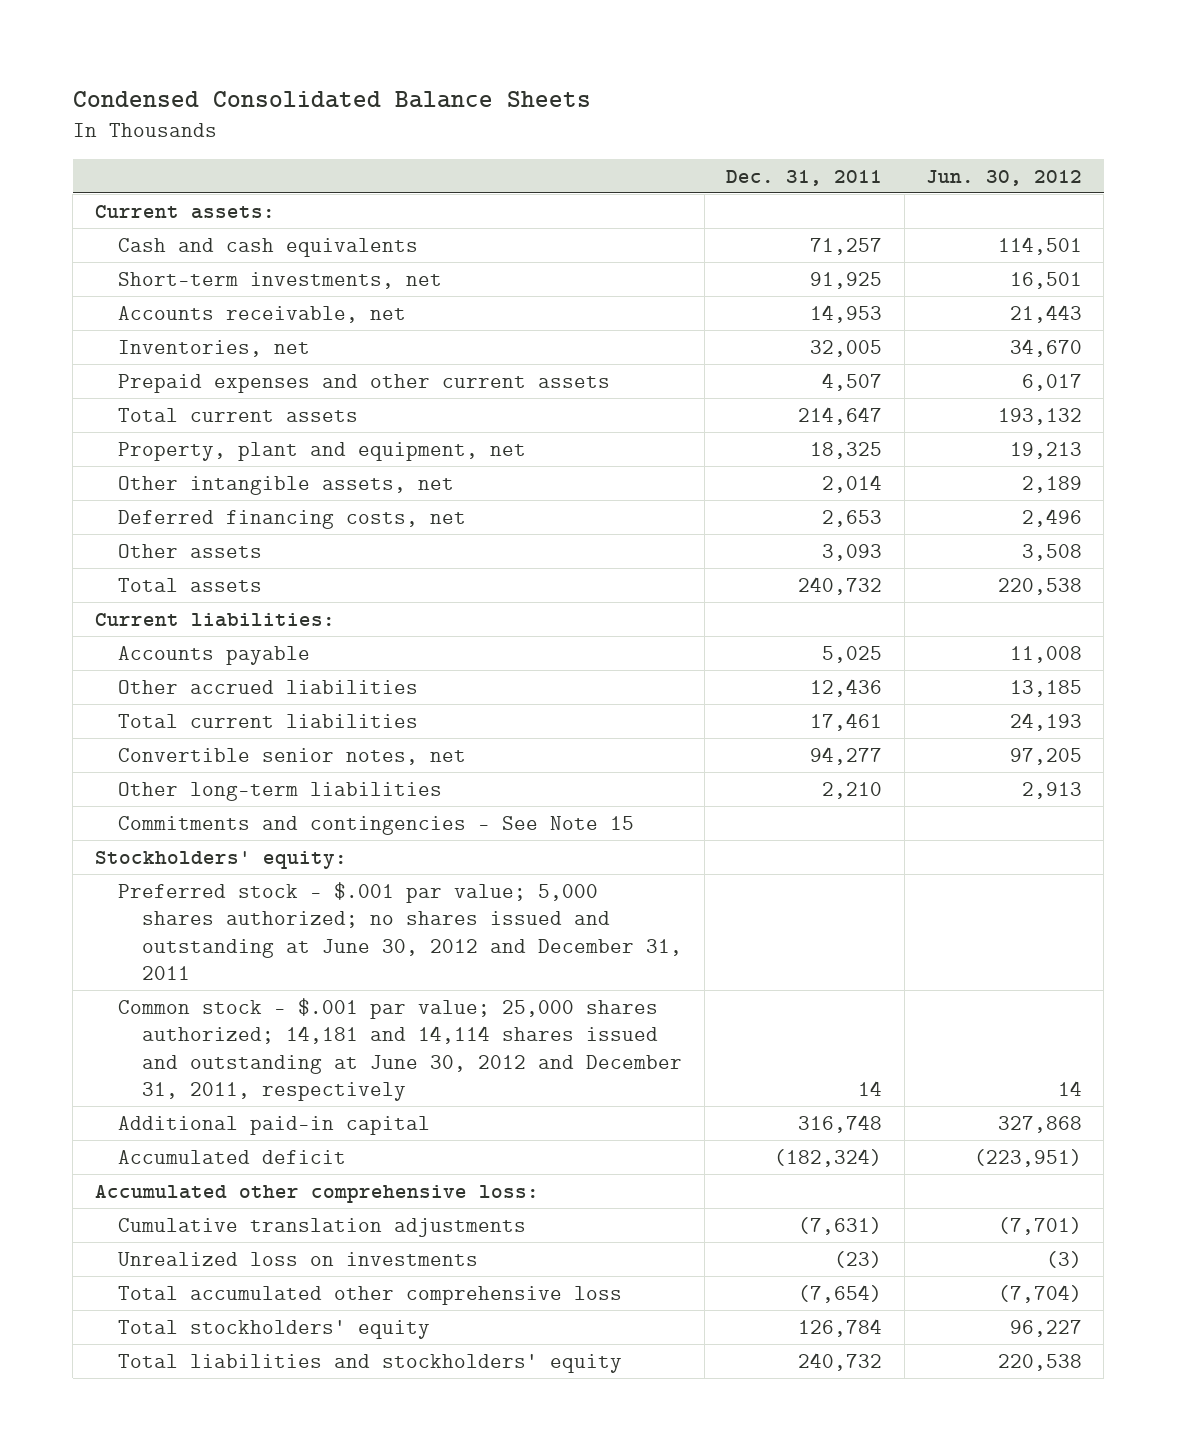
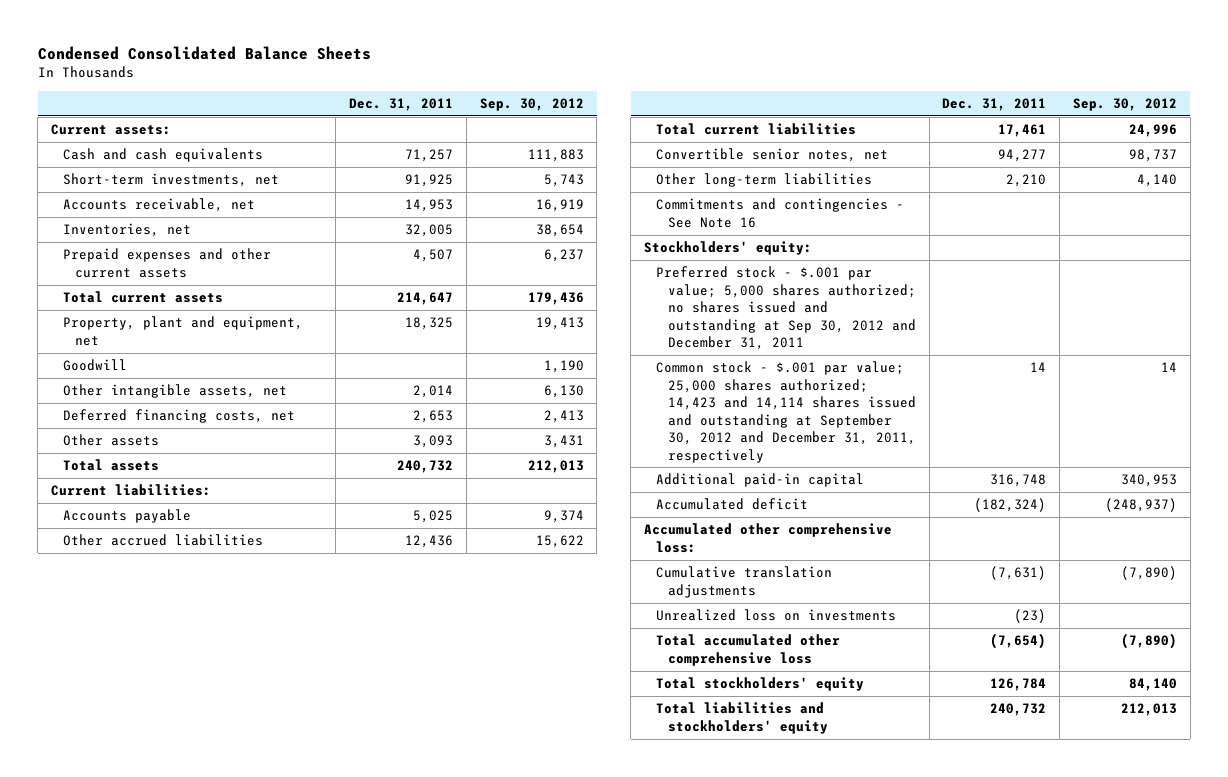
[926,169,1083,186] Jun. 30, 2012 -> none
none -> [479,98,584,112] Sep. 30, 2012
none -> [62,359,127,372] Goodwill
[118,815,635,835] Commitments and contingencies - See Note 15 -> [656,198,905,228] Commitments and contingencies - See Note 16
[118,881,683,981] Preferred stock - $.001 par value; 5,000 shares authorized; no shares issued and outstanding at June 30, 2012 and December 31, 2011 -> [656,266,916,351] Preferred stock - $.001 par value; 5,000 shares authorized; no shares issued and outstanding at Sep 30, 2012 and December 31, 2011
[118,997,683,1102] Common stock - $.001 par value; 25,000 shares authorized; 14,181 and 14,114 shares issued and outstanding at June 30, 2012 and December 31, 2011, respectively -> [656,361,916,463] Common stock - $.001 par value; 25,000 shares authorized; 14,423 and 14,114 shares issued and outstanding at September 30, 2012 and December 31, 2011, respectively

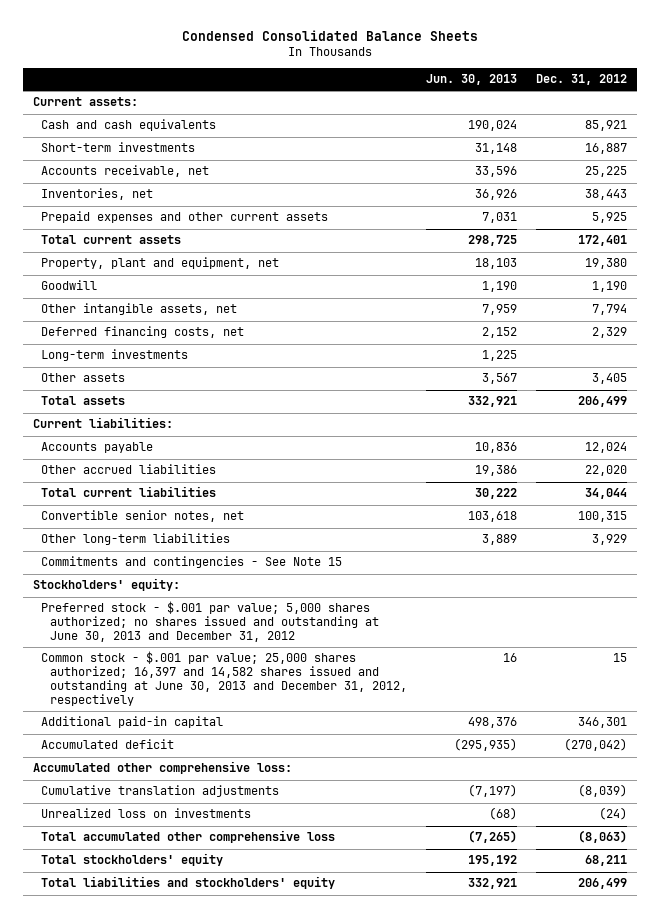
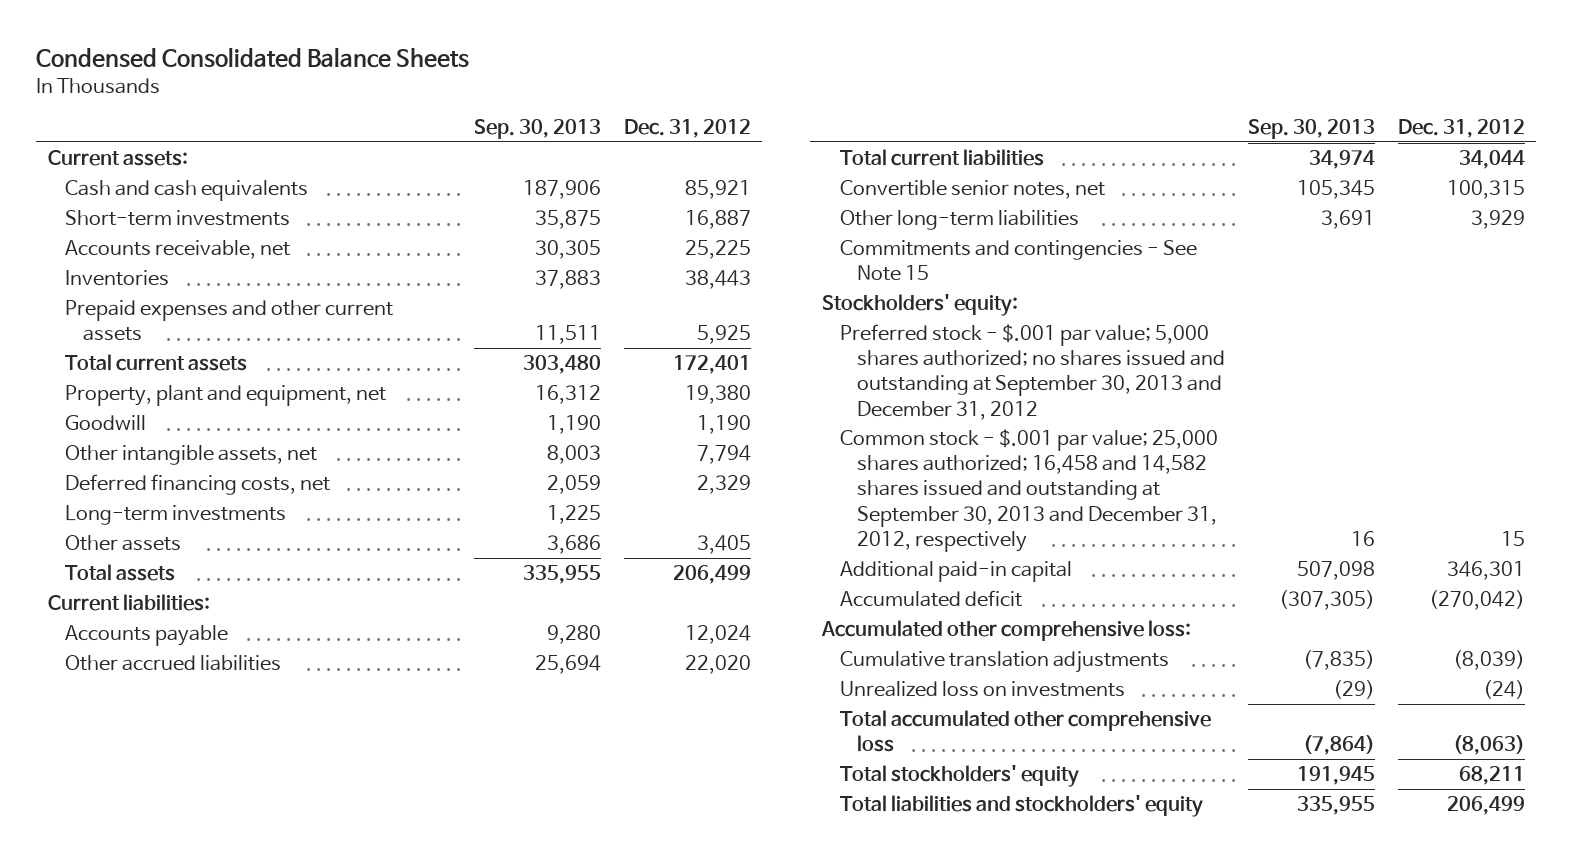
[426,73,518,85] Jun. 30, 2013 -> none
none -> [473,118,601,139] Sep. 30, 2013
[41,188,154,201] Inventories, net -> [65,269,170,286] Inventories
[41,601,379,643] Preferred stock - $.001 par value; 5,000 shares authorized; no shares issued and outstanding at June 30, 2013 and December 31, 2012 -> [839,323,1226,420] Preferred stock - $.001 par value; 5,000 shares authorized; no shares issued and outstanding at September 30, 2013 and December 31, 2012
[41,651,407,707] Common stock - $.001 par value; 25,000 shares authorized; 16,397 and 14,582 shares issued and outstanding at June 30, 2013 and December 31, 2012, respectively -> [839,428,1218,552] Common stock - $.001 par value; 25,000 shares authorized; 16,458 and 14,582 shares issued and outstanding at September 30, 2013 and December 31, 2012, respectively

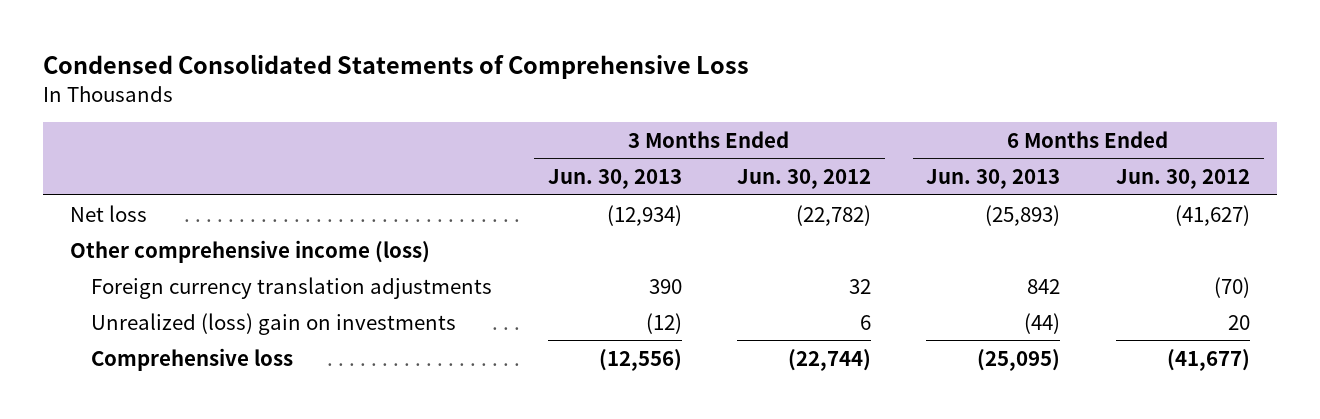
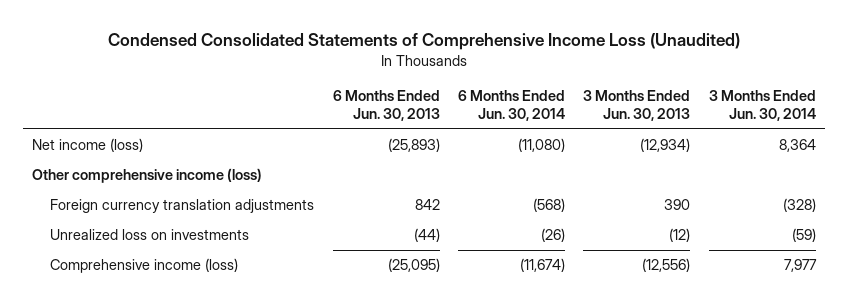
[42,54,749,80] Condensed Consolidated Statements of Comprehensive Loss -> [107,32,740,50] Condensed Consolidated Statements of Comprehensive Income Loss (Unaudited)
[737,169,872,190] Jun. 30, 2012 -> none
[1115,169,1250,190] Jun. 30, 2012 -> none
none -> [457,89,565,122] 6 Months Ended Jun. 30, 2014
none -> [708,89,816,122] 3 Months Ended Jun. 30, 2014
[70,204,148,222] Net loss -> [32,138,144,153] Net income (loss)
[91,312,457,335] Unrealized (loss) gain on investments -> [50,229,250,241] Unrealized loss on investments
[91,347,294,371] Comprehensive loss -> [50,258,239,274] Comprehensive income (loss)

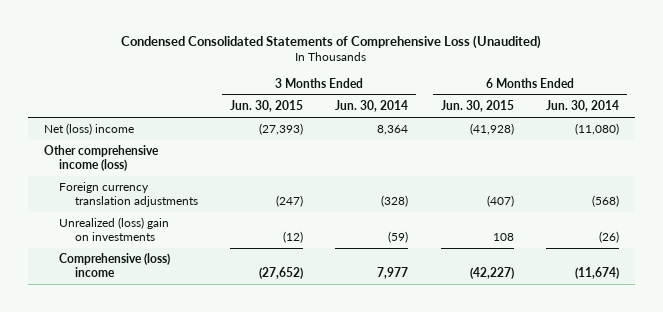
[107,32,740,50] Condensed Consolidated Statements of Comprehensive Income Loss (Unaudited) -> [121,34,542,49] Condensed Consolidated Statements of Comprehensive Loss (Unaudited)
[332,89,440,122] 6 Months Ended Jun. 30, 2013 -> none
[583,89,691,122] 3 Months Ended Jun. 30, 2013 -> none
none -> [230,100,304,113] Jun. 30, 2015
none -> [440,100,514,113] Jun. 30, 2015
[32,138,144,153] Net income (loss) -> [43,123,134,136] Net (loss) income
[50,229,250,241] Unrealized loss on investments -> [59,217,170,241] Unrealized (loss) gain on investments
[50,258,239,274] Comprehensive income (loss) -> [59,253,171,277] Comprehensive (loss) income

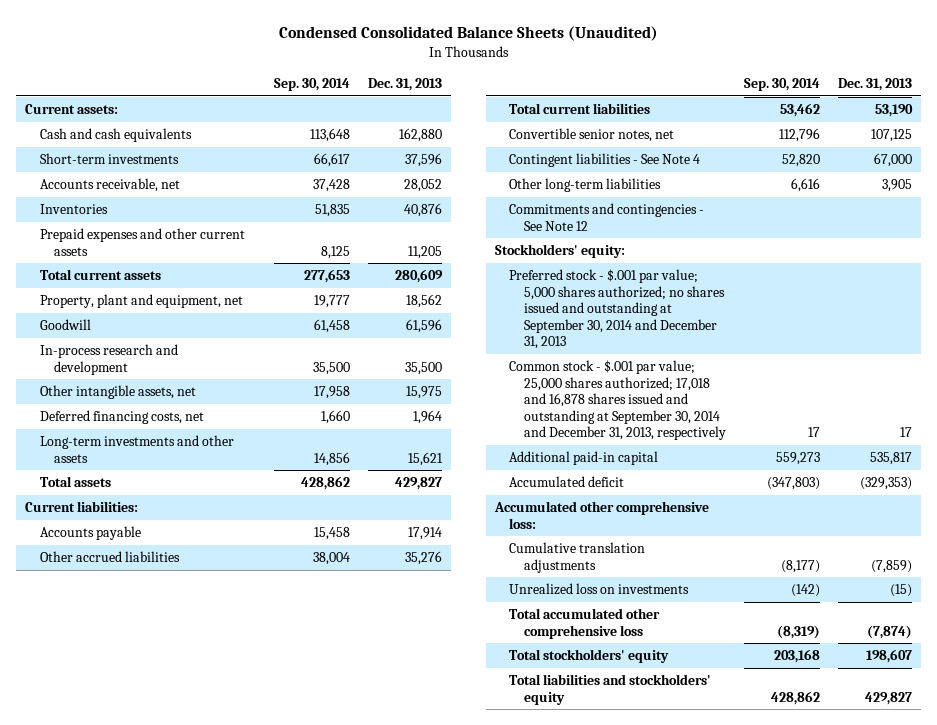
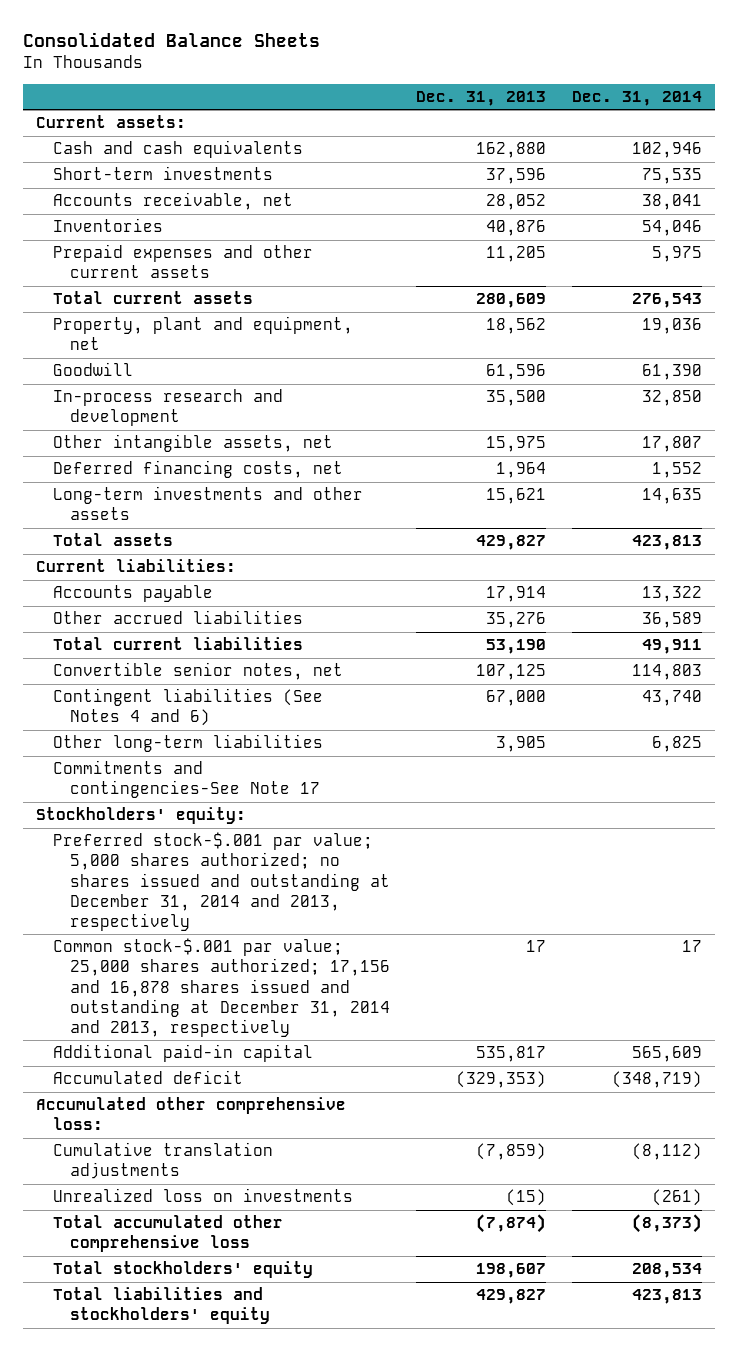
[278,26,658,42] Condensed Consolidated Balance Sheets (Unaudited) -> [22,31,320,47] Consolidated Balance Sheets
[273,78,350,92] Sep. 30, 2014 -> none
none -> [572,90,703,106] Dec. 31, 2014
[509,153,701,168] Contingent liabilities - See Note 4 -> [52,688,323,727] Contingent liabilities (See Notes 4 and 6)
[509,203,705,231] Commitments and contingencies - See Note 12 -> [52,760,320,799] Commitments and contingencies-See Note 17
[509,269,725,350] Preferred stock - $.001 par value; 5,000 shares authorized; no shares issued and outstanding at September 30, 2014 and December 31, 2013 -> [52,832,390,932] Preferred stock-$.001 par value; 5,000 shares authorized; no shares issued and outstanding at December 31, 2014 and 2013, respectively
[509,360,726,441] Common stock - $.001 par value; 25,000 shares authorized; 17,018 and 16,878 shares issued and outstanding at September 30, 2014 and December 31, 2013, respectively -> [52,938,390,1038] Common stock-$.001 par value; 25,000 shares authorized; 17,156 and 16,878 shares issued and outstanding at December 31, 2014 and 2013, respectively

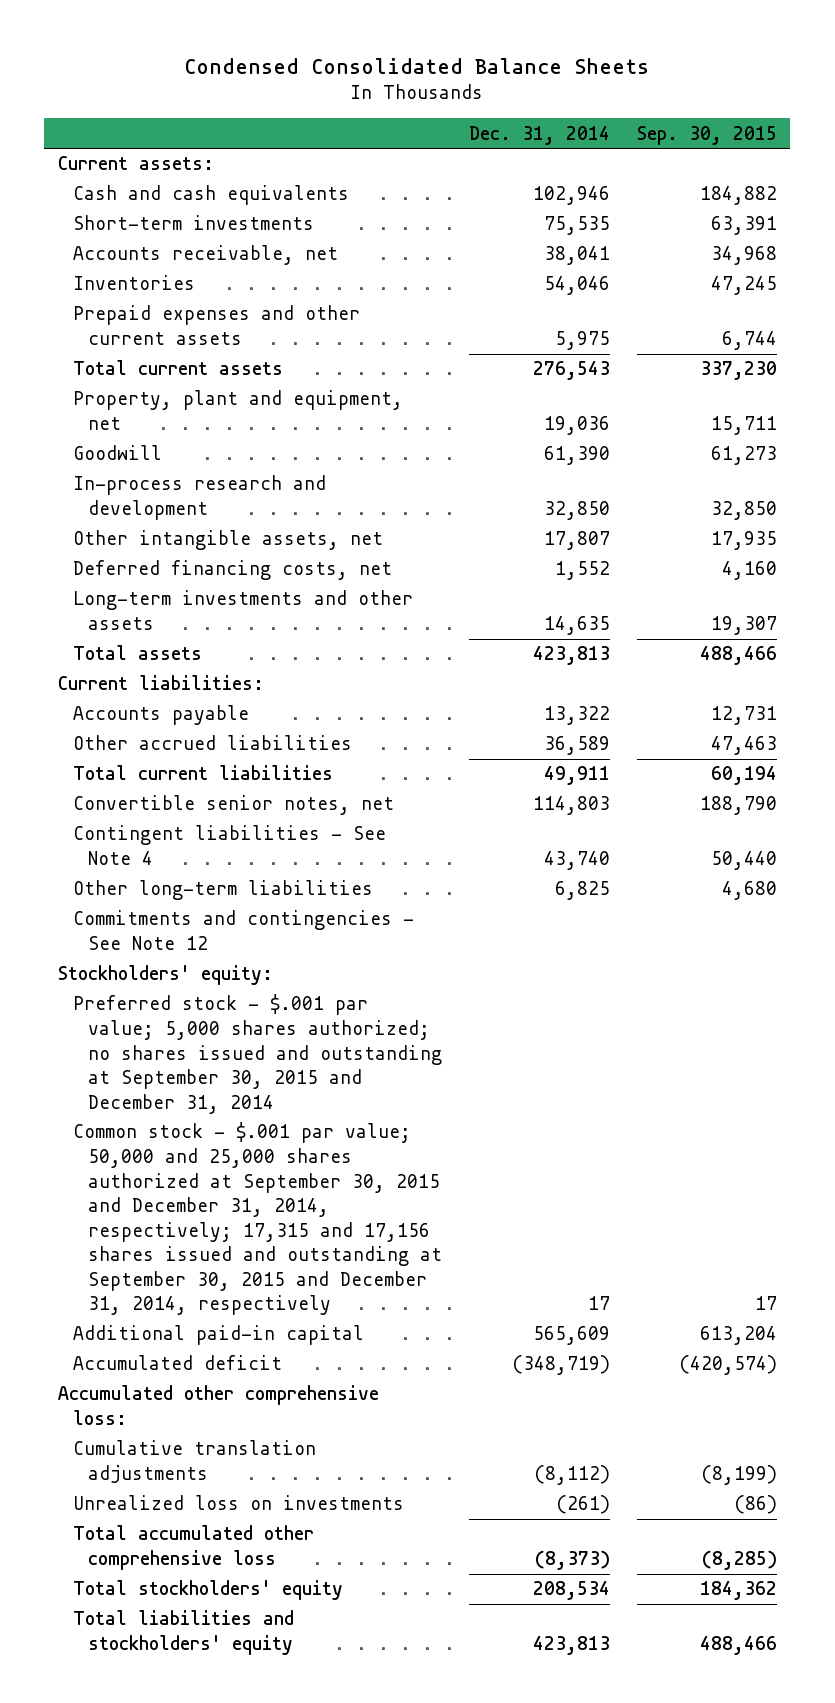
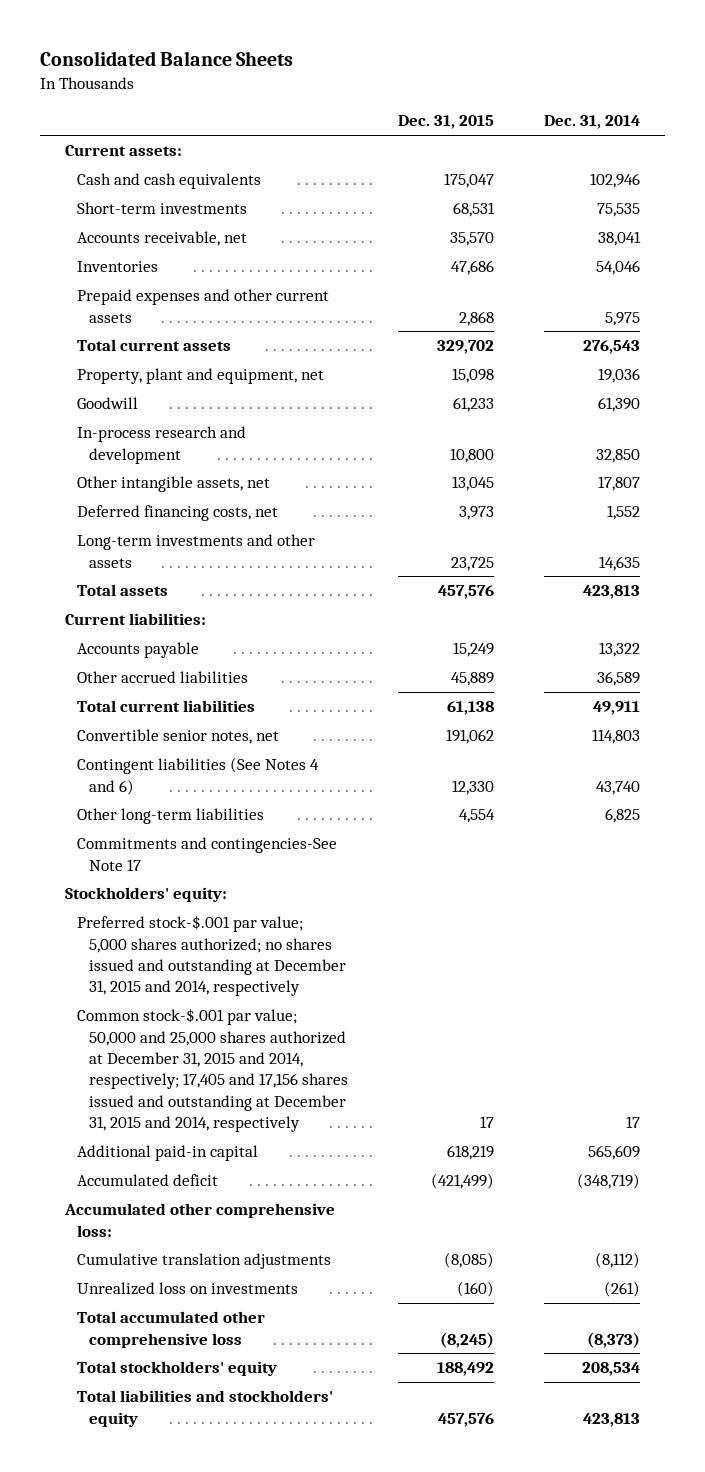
[184,57,650,74] Condensed Consolidated Balance Sheets -> [39,51,293,67] Consolidated Balance Sheets
[636,125,777,145] Sep. 30, 2015 -> none
none -> [397,115,494,130] Dec. 31, 2015
[72,825,386,866] Contingent liabilities - See Note 4 -> [76,757,319,795] Contingent liabilities (See Notes 4 and 6)
[72,910,414,951] Commitments and contingencies - See Note 12 -> [76,837,337,871] Commitments and contingencies-See Note 17
[72,994,442,1114] Preferred stock - $.001 par value; 5,000 shares authorized; no shares issued and outstanding at September 30, 2015 and December 31, 2014 -> [76,915,346,997] Preferred stock-$.001 par value; 5,000 shares authorized; no shares issued and outstanding at December 31, 2015 and 2014, respectively
[72,1122,442,1316] Common stock - $.001 par value; 50,000 and 25,000 shares authorized at September 30, 2015 and December 31, 2014, respectively; 17,315 and 17,156 shares issued and outstanding at September 30, 2015 and December 31, 2014, respectively -> [76,1008,348,1133] Common stock-$.001 par value; 50,000 and 25,000 shares authorized at December 31, 2015 and 2014, respectively; 17,405 and 17,156 shares issued and outstanding at December 31, 2015 and 2014, respectively

